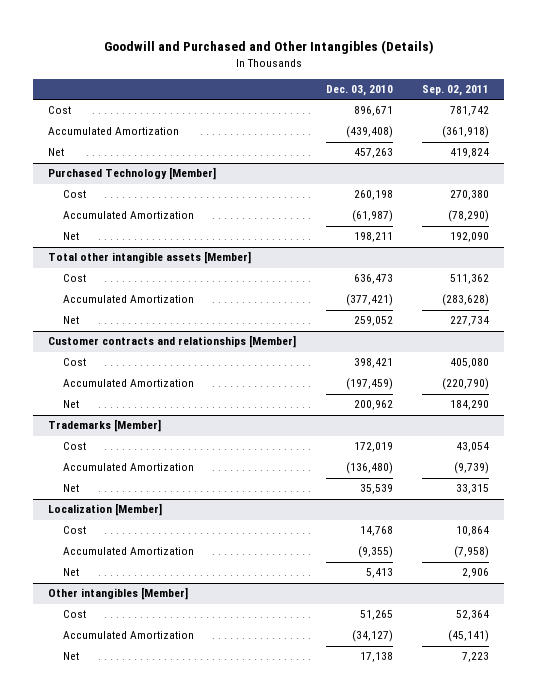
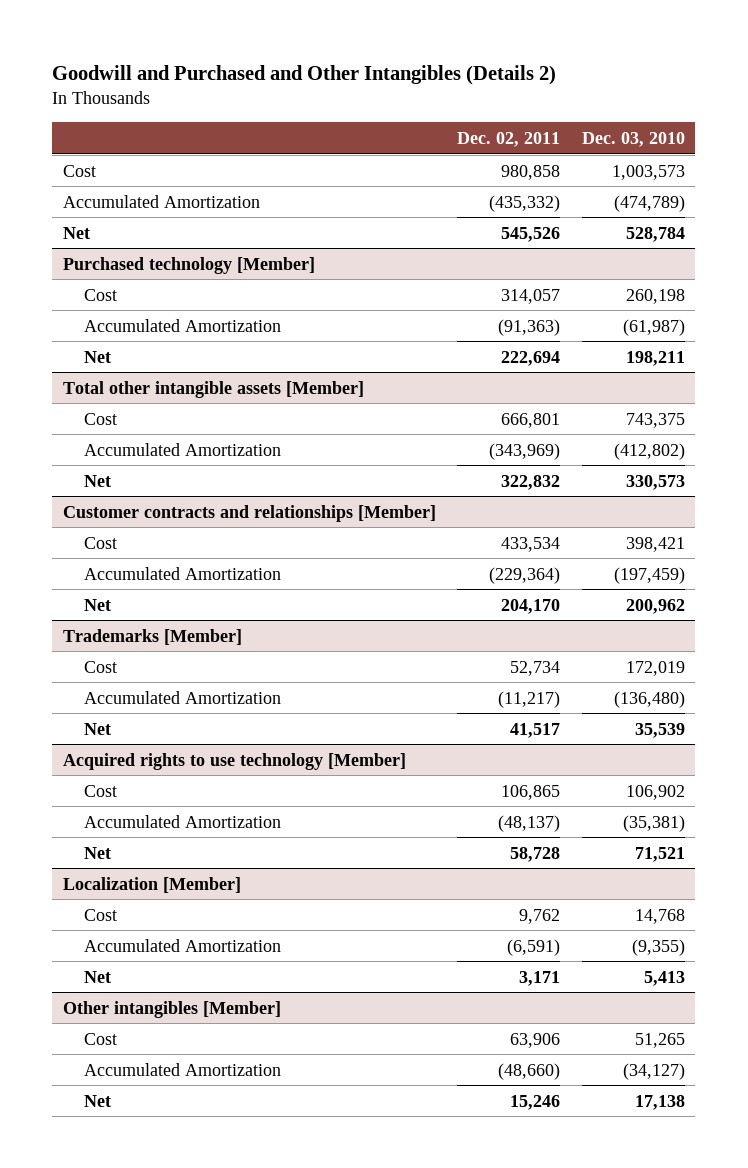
[103,40,434,55] Goodwill and Purchased and Other Intangibles (Details) -> [52,65,557,86] Goodwill and Purchased and Other Intangibles (Details 2)
[422,85,490,97] Sep. 02, 2011 -> none
none -> [457,131,561,147] Dec. 02, 2011
[353,106,393,117] 896,671 -> [611,164,685,180] 1,003,573
[345,126,393,139] (439,408) -> [613,194,685,212] (474,789)
[353,148,393,159] 457,263 -> [625,226,685,242] 528,784
[47,167,216,181] Purchased Technology [Member] -> [62,256,315,274] Purchased technology [Member]
[353,274,393,285] 636,473 -> [625,412,685,428] 743,375
[345,294,393,307] (377,421) -> [613,442,685,460] (412,802)
[353,316,393,327] 259,052 -> [625,474,685,490] 330,573
none -> [62,752,406,770] Acquired rights to use technology [Member]
none -> [84,784,118,797] Cost
none -> [84,814,282,828] Accumulated Amortization
none -> [84,846,112,859] Net

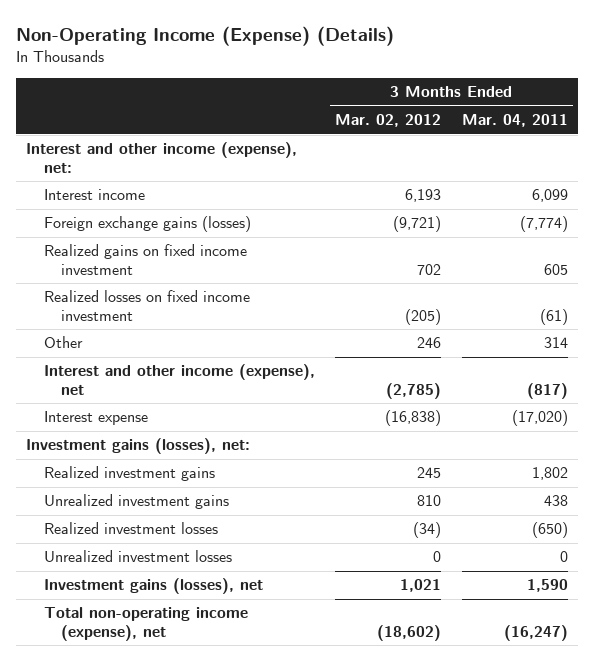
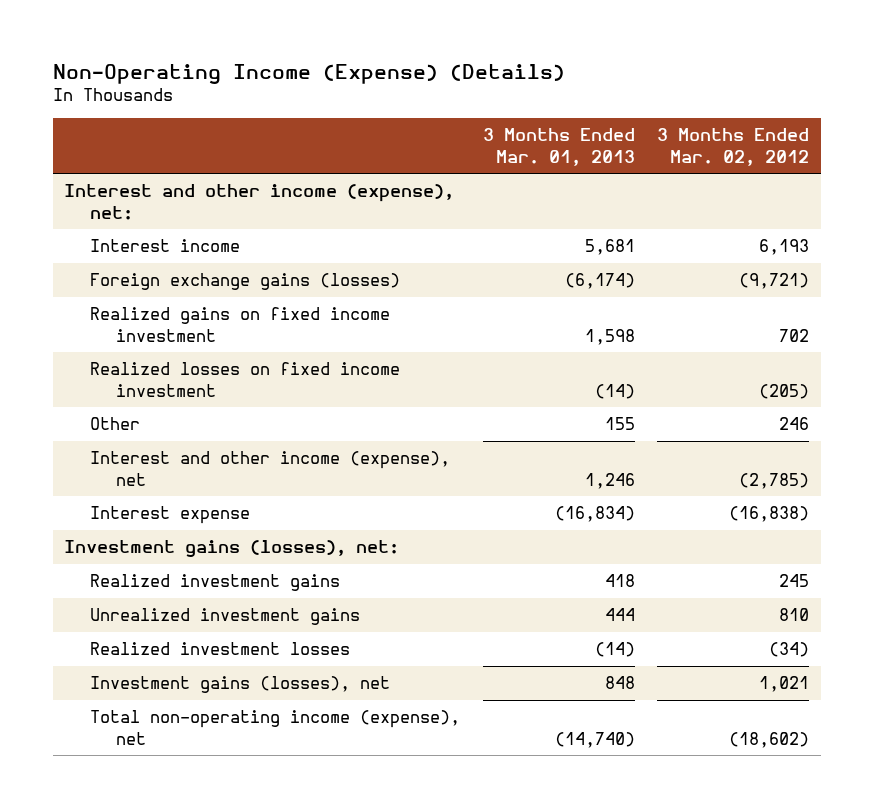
[461,114,568,128] Mar. 04, 2011 -> none
none -> [482,128,635,166] 3 Months Ended Mar. 01, 2013
[43,550,232,563] Unrealized investment losses -> none

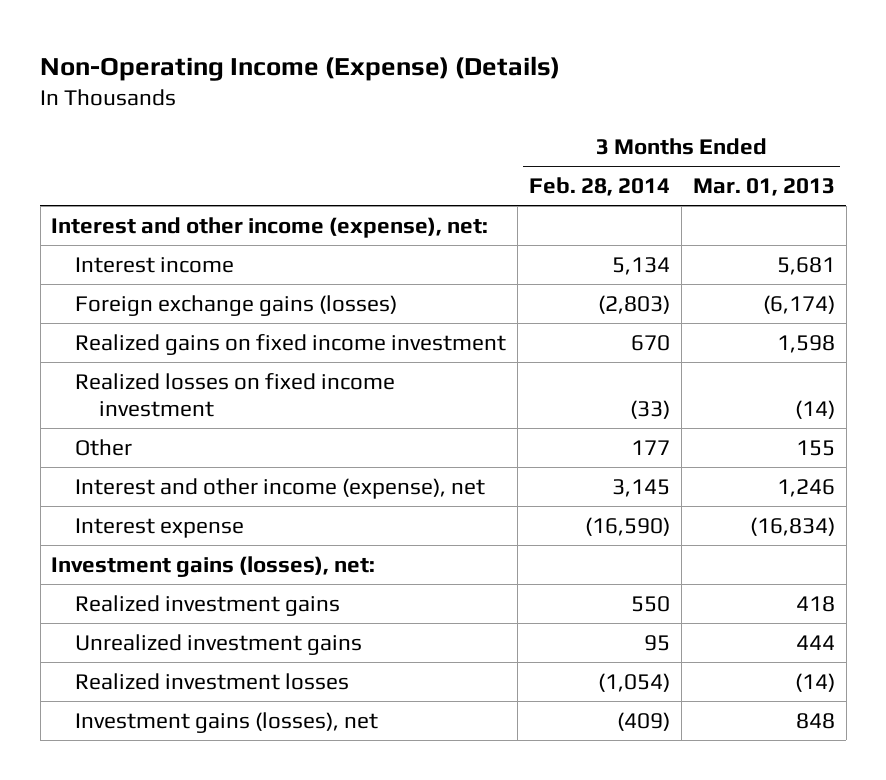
[657,128,810,166] 3 Months Ended Mar. 02, 2012 -> none
none -> [529,177,671,197] Feb. 28, 2014
[89,710,460,745] Total non-operating income (expense), net -> none

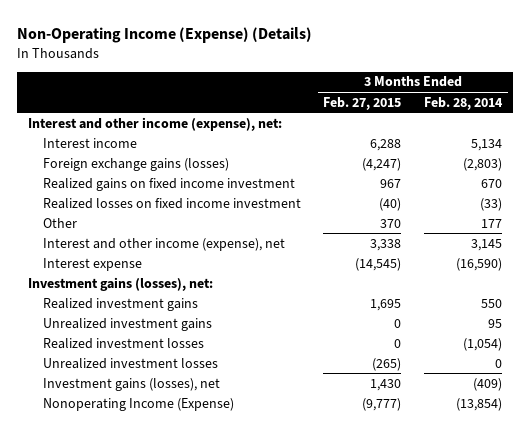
[692,178,835,197] Mar. 01, 2013 -> none
none -> [323,96,402,110] Feb. 27, 2015
none -> [42,357,218,369] Unrealized investment losses
none -> [42,397,234,411] Nonoperating Income (Expense)

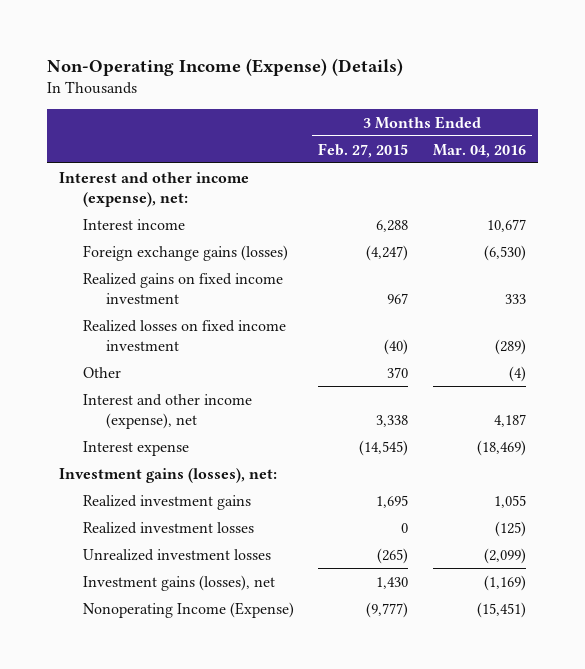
[424,96,504,110] Feb. 28, 2014 -> none
none -> [433,143,527,158] Mar. 04, 2016
[42,317,212,331] Unrealized investment gains -> none

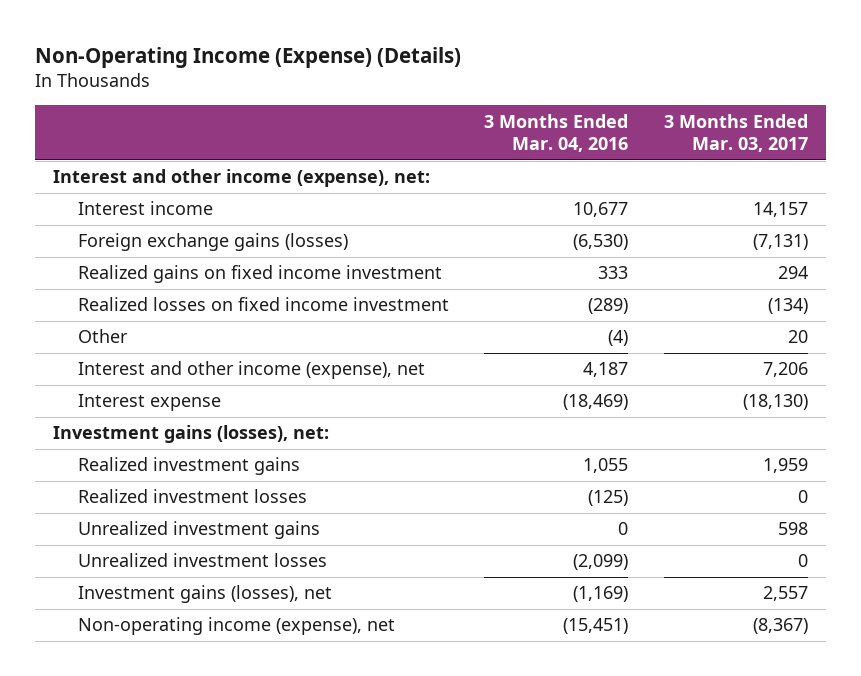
[318,142,409,158] Feb. 27, 2015 -> none
none -> [664,113,809,153] 3 Months Ended Mar. 03, 2017
none -> [77,521,320,540] Unrealized investment gains
[82,601,294,618] Nonoperating Income (Expense) -> [77,617,395,636] Non-operating income (expense), net

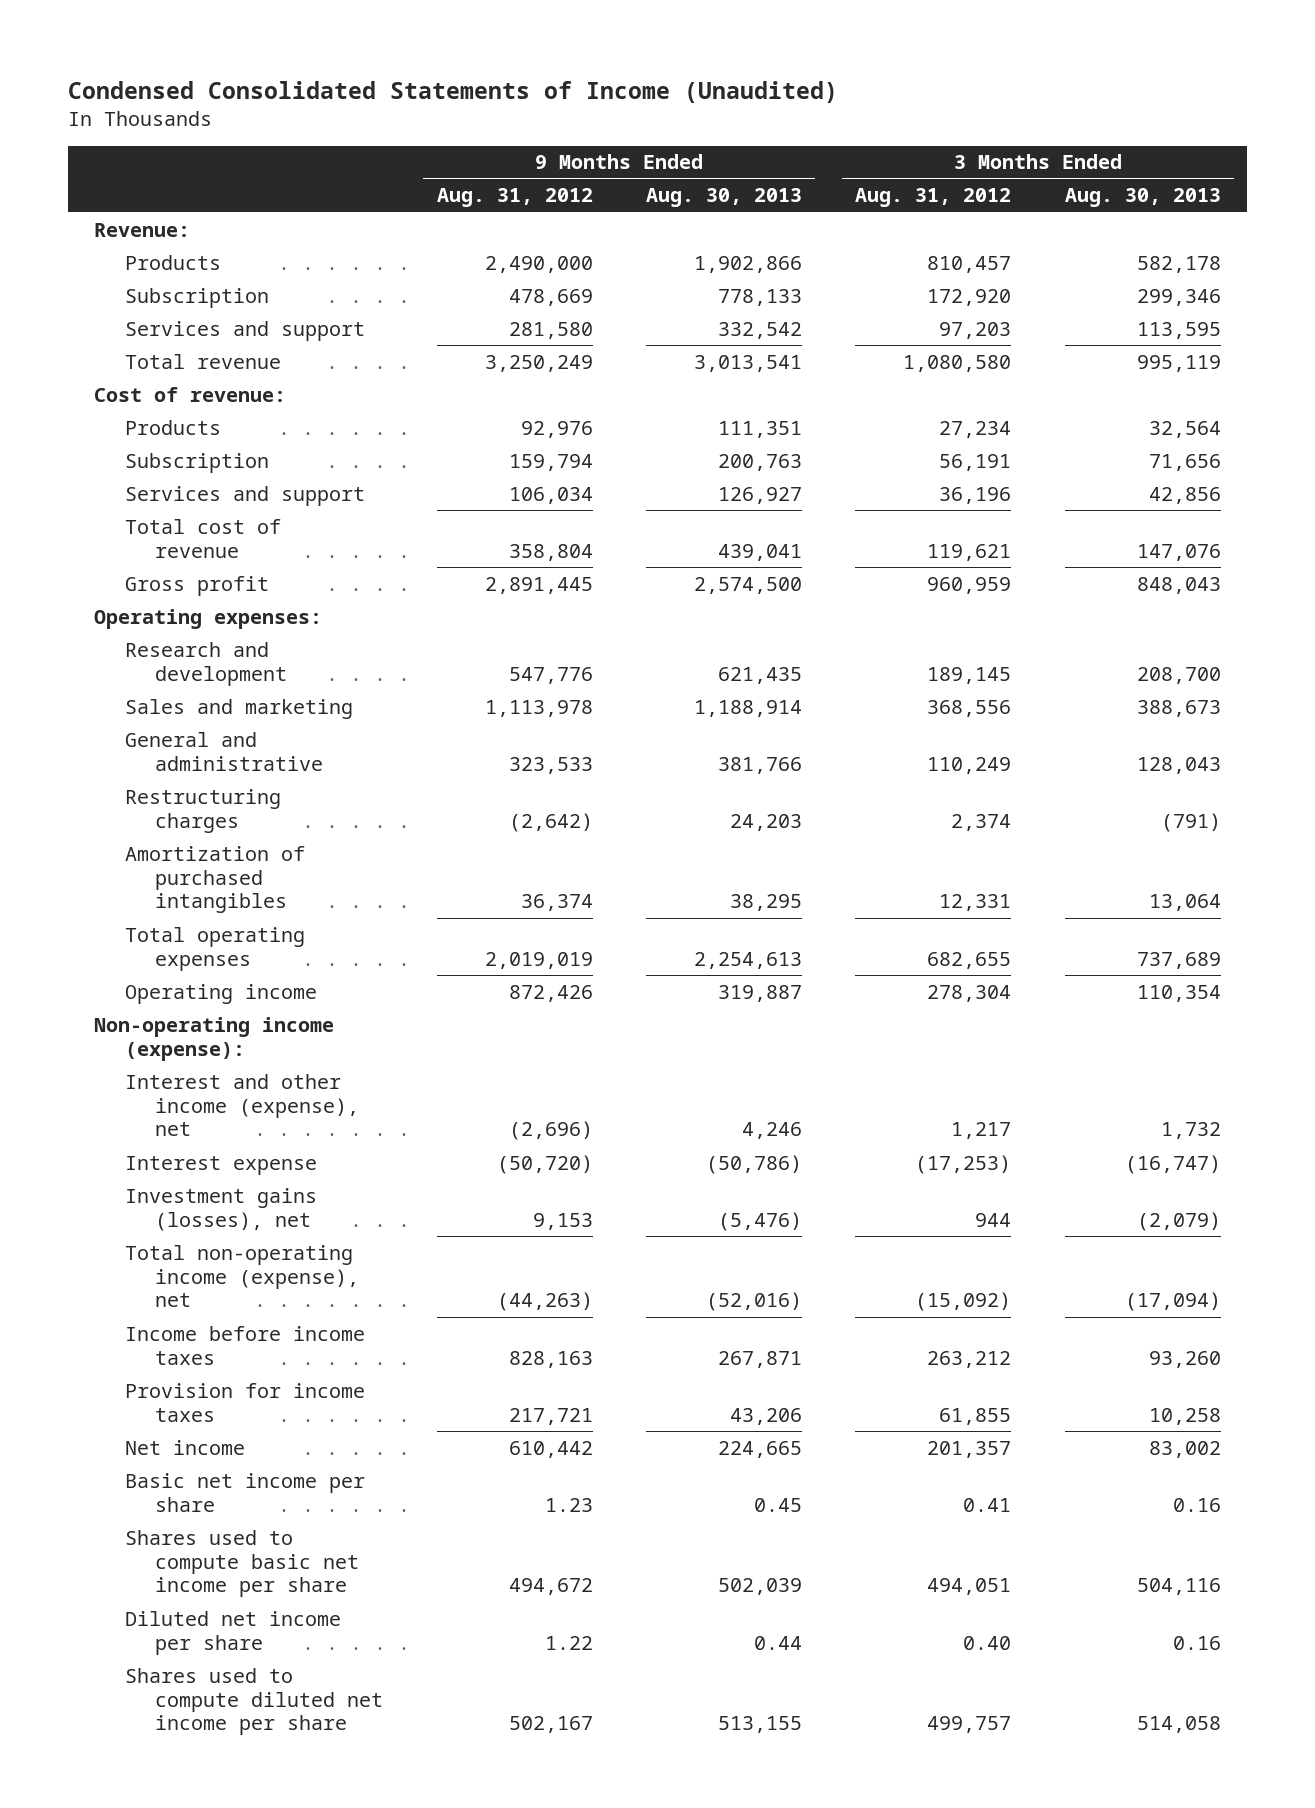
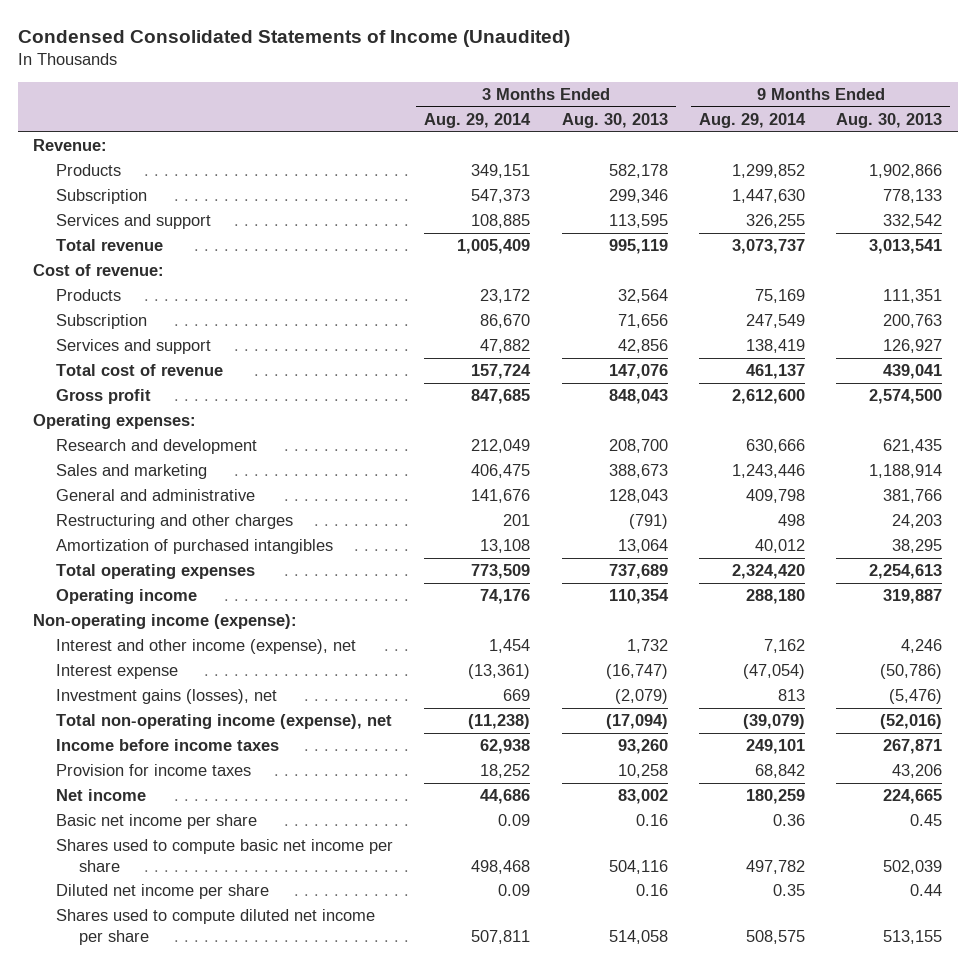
[436,188,593,208] Aug. 31, 2012 -> none
[855,188,1012,208] Aug. 31, 2012 -> none
none -> [424,112,532,128] Aug. 29, 2014
none -> [699,112,807,128] Aug. 29, 2014
[124,788,281,833] Restructuring charges -> [55,514,293,530] Restructuring and other charges

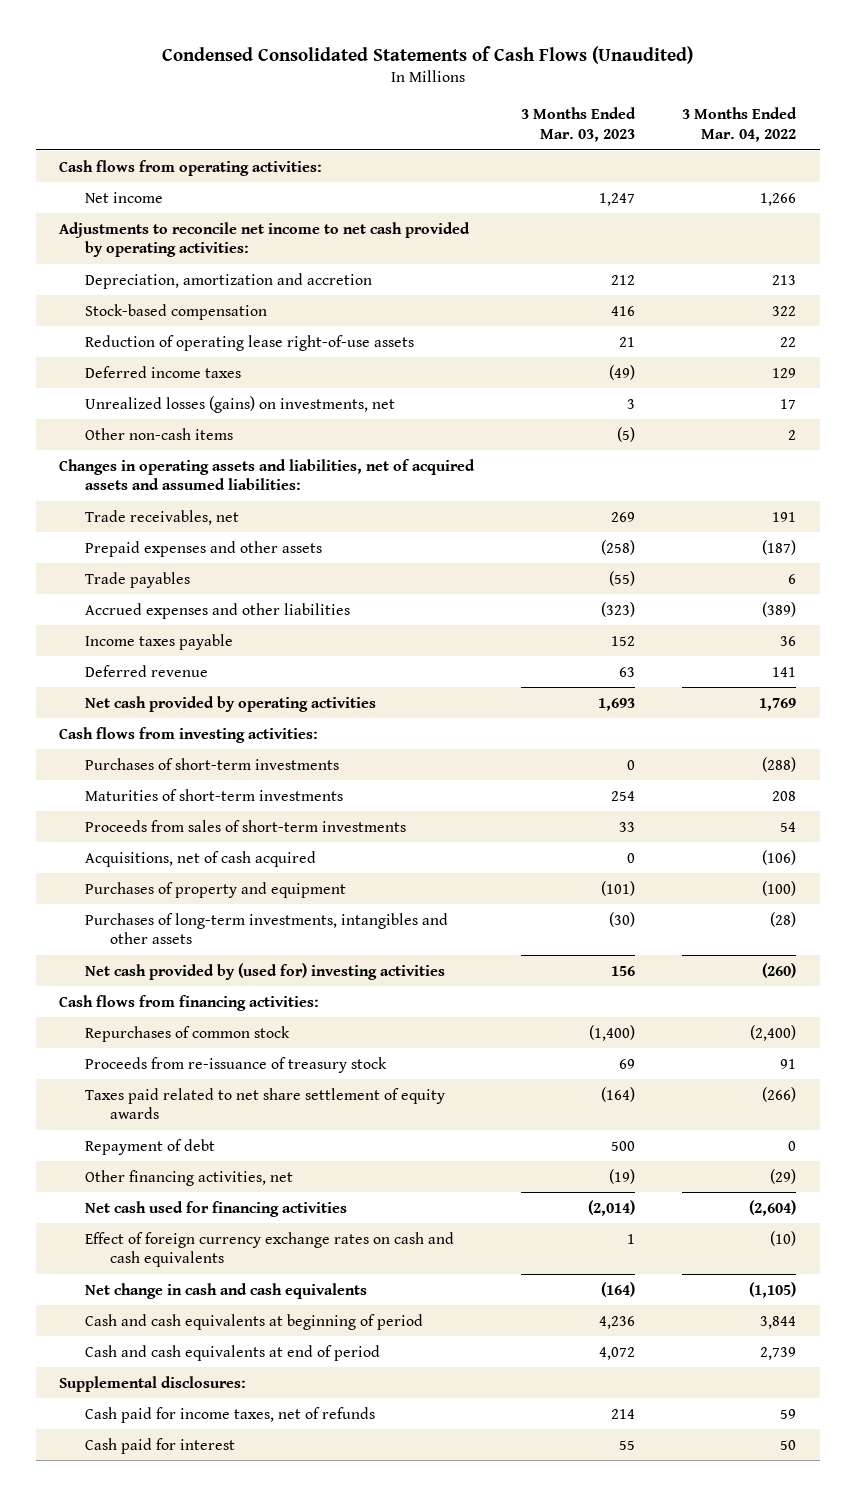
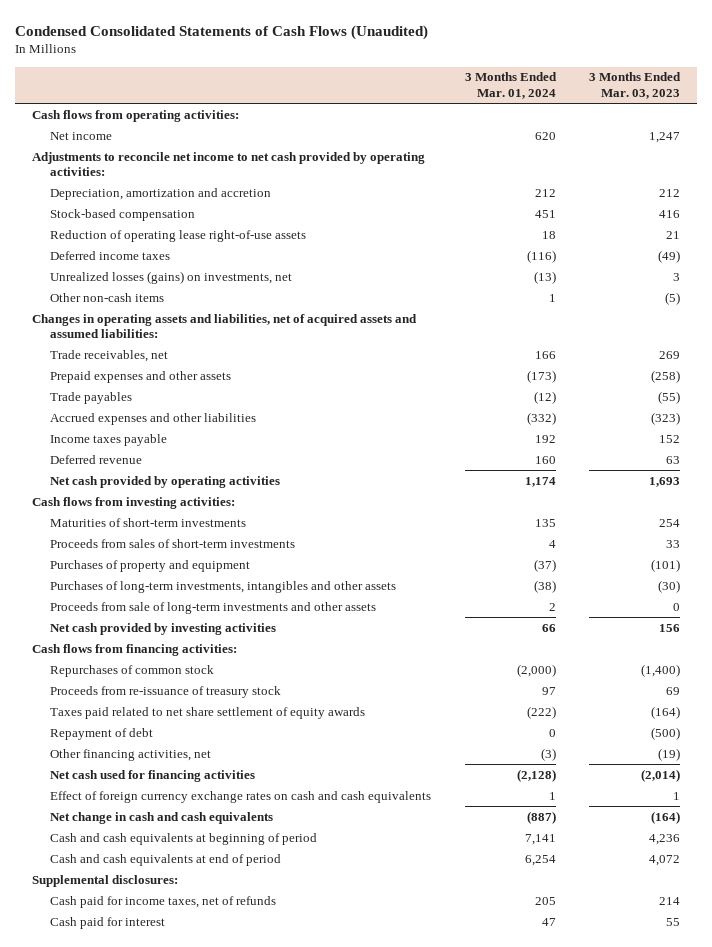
[682,107,798,142] 3 Months Ended Mar. 04, 2022 -> none
none -> [464,72,557,99] 3 Months Ended Mar. 01, 2024
[84,757,339,770] Purchases of short-term investments -> none
[84,850,316,867] Acquisitions, net of cash acquired -> none
none -> [50,601,377,614] Proceeds from sale of long-term investments and other assets
[84,962,445,980] Net cash provided by (used for) investing activities -> [50,622,277,635] Net cash provided by investing activities
[611,1140,636,1151] 500 -> [651,726,681,740] (500)

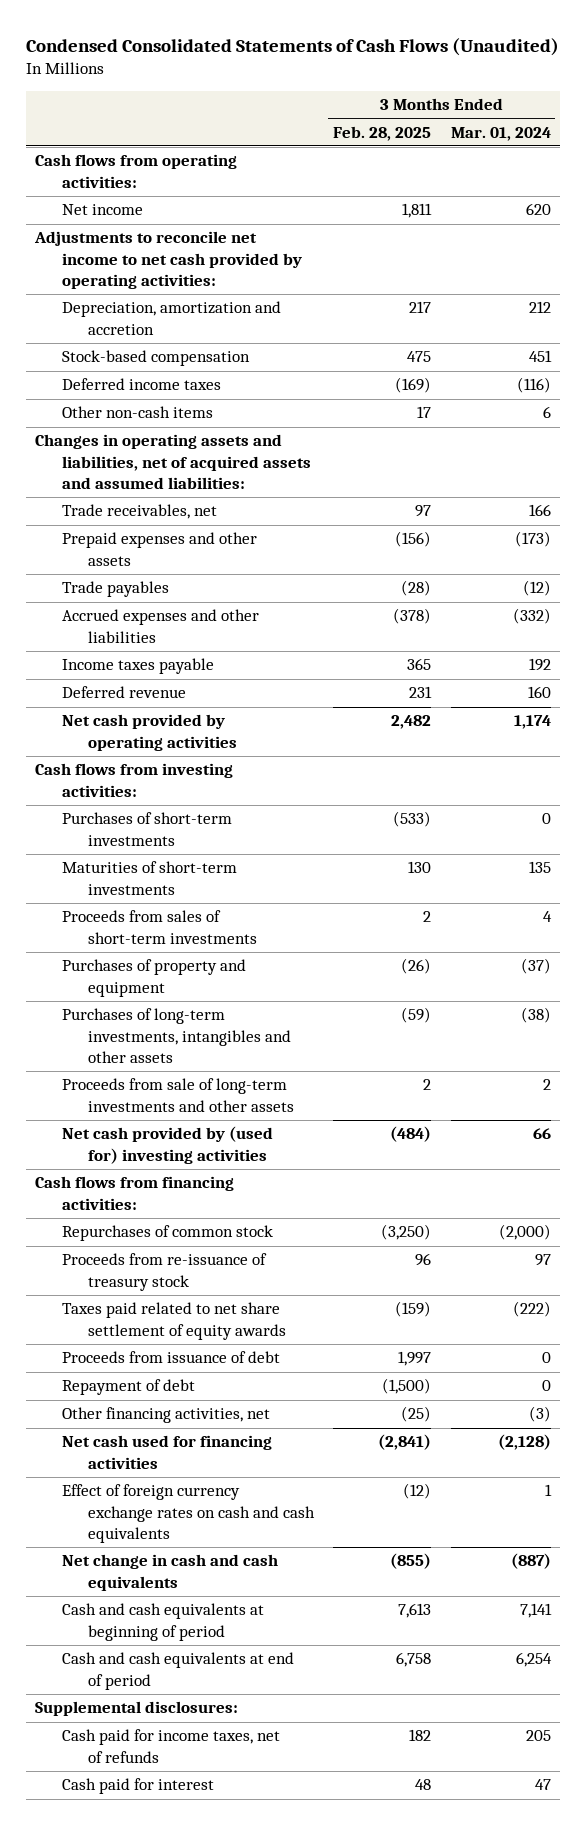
[589,72,682,99] 3 Months Ended Mar. 03, 2023 -> none
none -> [333,125,432,141] Feb. 28, 2025
[50,229,307,242] Reduction of operating lease right-of-use assets -> none
[50,270,293,284] Unrealized losses (gains) on investments, net -> none
[548,293,556,302] 1 -> [542,406,551,419] 6
none -> [61,812,232,846] Purchases of short-term investments
[50,622,277,635] Net cash provided by investing activities -> [61,1126,273,1164] Net cash provided by (used for) investing activities
none -> [61,1351,280,1364] Proceeds from issuance of debt

